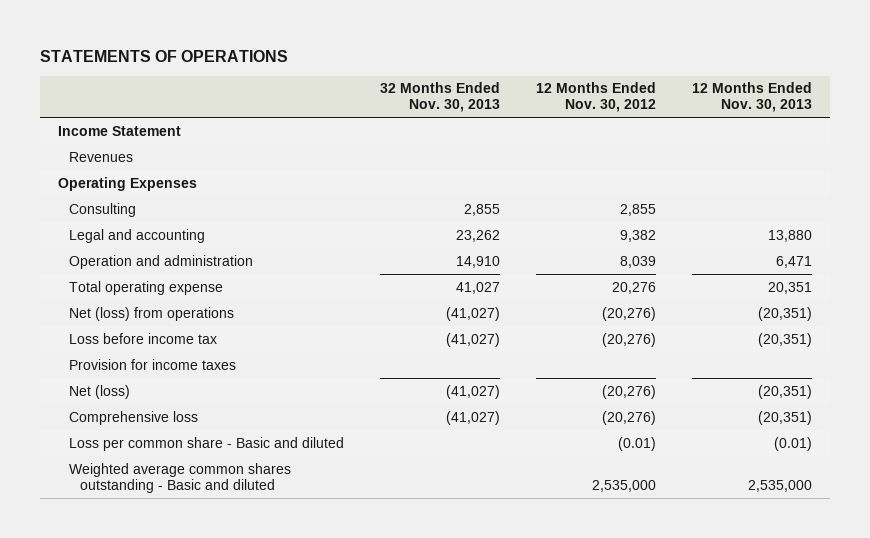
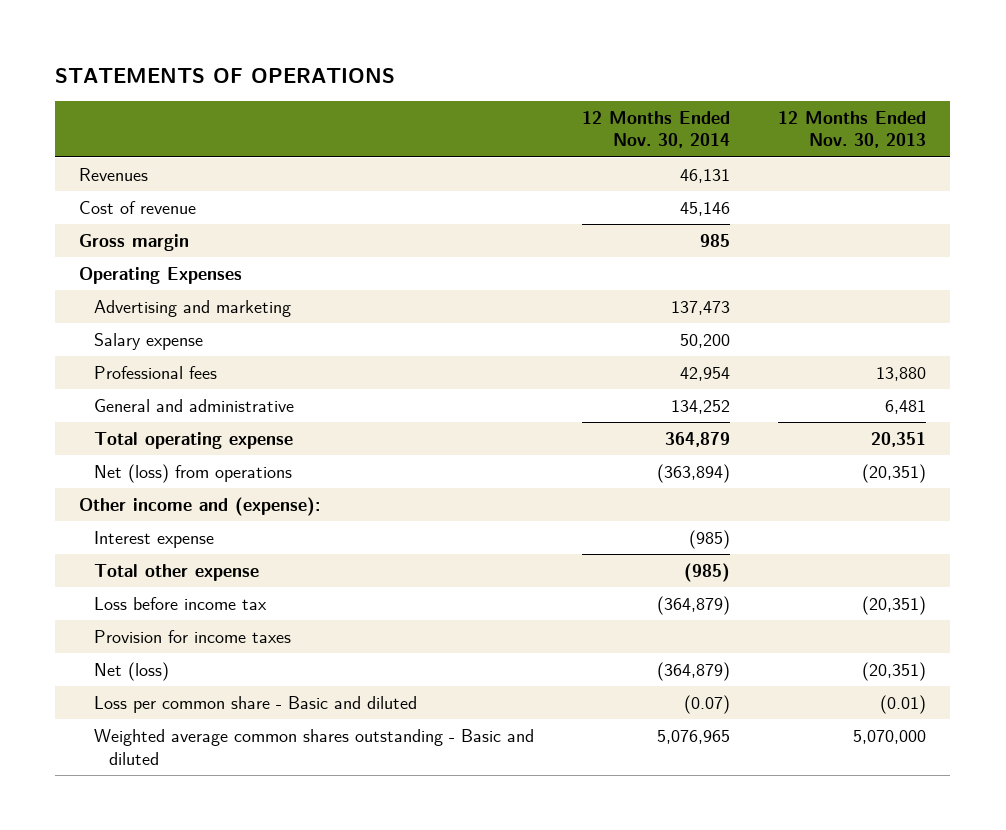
[380,82,501,113] 32 Months Ended Nov. 30, 2013 -> none
[535,82,656,113] 12 Months Ended Nov. 30, 2012 -> none
none -> [582,110,731,149] 12 Months Ended Nov. 30, 2014
[58,125,182,136] Income Statement -> none
none -> [79,200,197,214] Cost of revenue
none -> [79,233,190,251] Gross margin
[69,202,137,217] Consulting -> none
none -> [94,299,292,317] Advertising and marketing
none -> [94,332,204,350] Salary expense
[69,228,206,243] Legal and accounting -> [94,365,218,379] Professional fees
[69,254,254,269] Operation and administration -> [94,398,295,412] General and administrative
[775,255,812,268] 6,471 -> [885,399,927,414] 6,481
none -> [79,496,321,516] Other income and (expense):
none -> [94,530,215,548] Interest expense
none -> [94,563,260,581] Total other expense
[69,410,199,425] Comprehensive loss -> none
[747,479,812,492] 2,535,000 -> [853,729,927,744] 5,070,000

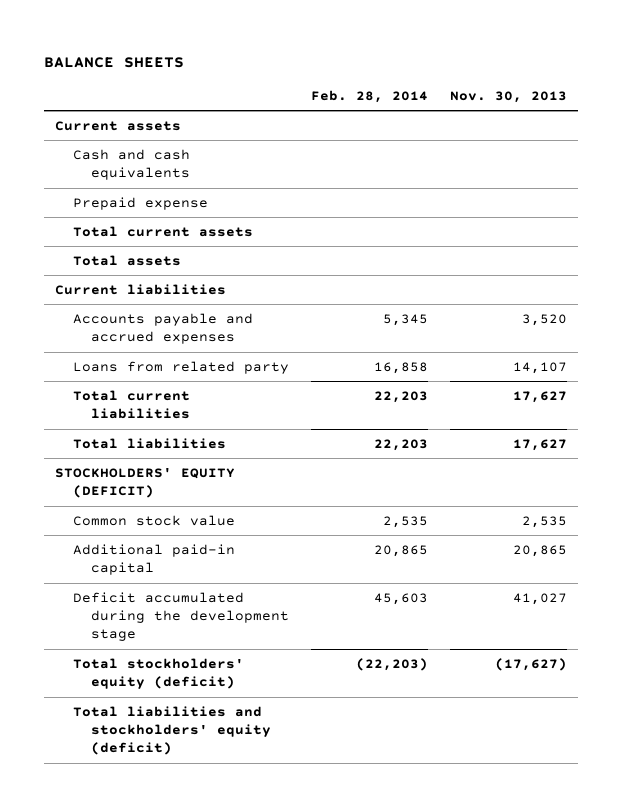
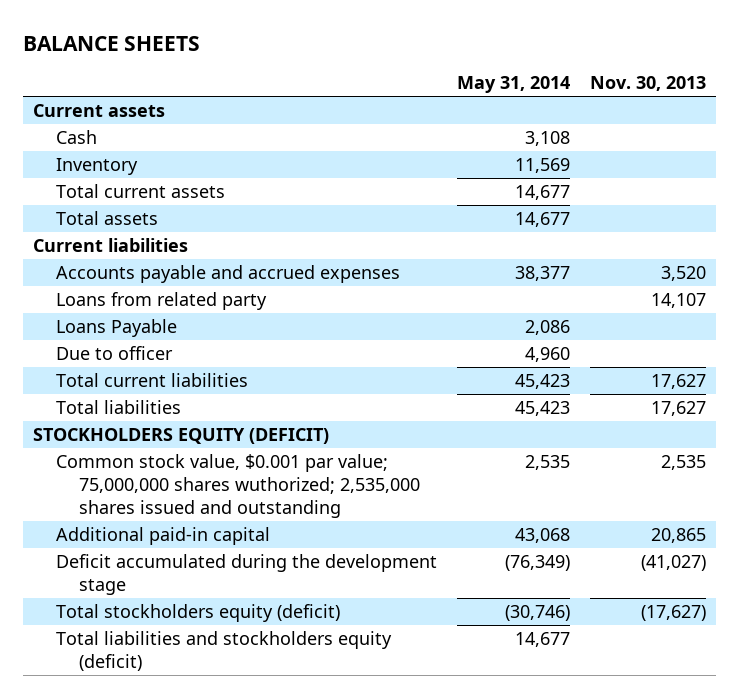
[310,89,428,103] Feb. 28, 2014 -> none
none -> [457,76,571,94] May 31, 2014
[72,148,190,181] Cash and cash equivalents -> none
[72,196,208,210] Prepaid expense -> none
none -> [55,130,97,145] Cash
none -> [55,158,138,176] Inventory
none -> [55,319,177,338] Loans Payable
none -> [55,346,173,361] Due to officer
[55,467,236,499] STOCKHOLDERS' EQUITY (DEFICIT) -> [33,428,330,445] STOCKHOLDERS EQUITY (DEFICIT)
[72,514,235,526] Common stock value -> [55,454,420,519] Common stock value, $0.001 par value; 75,000,000 shares wuthorized; 2,535,000 shares issued and outstanding
[512,592,567,605] 41,027 -> [641,555,707,572] (41,027)
[72,657,244,690] Total stockholders' equity (deficit) -> [55,604,340,623] Total stockholders equity (deficit)
[72,705,271,756] Total liabilities and stockholders' equity (deficit) -> [55,631,392,672] Total liabilities and stockholders equity (deficit)

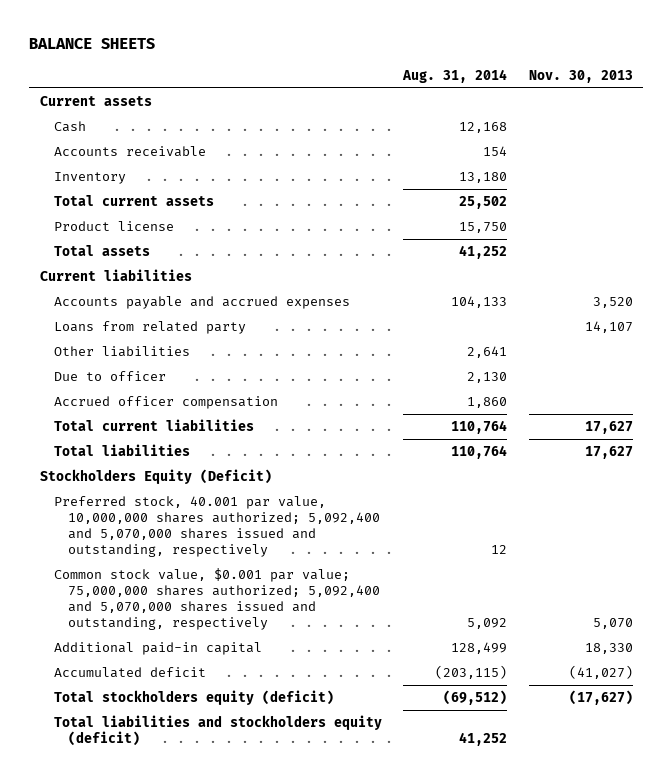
[457,76,571,94] May 31, 2014 -> none
none -> [402,68,508,83] Aug. 31, 2014
none -> [53,146,206,158] Accounts receivable
none -> [53,221,174,232] Product license
[55,319,177,338] Loans Payable -> none
none -> [53,346,190,358] Other liabilities
none -> [53,396,278,410] Accrued officer compensation
[33,428,330,445] STOCKHOLDERS EQUITY (DEFICIT) -> [39,469,272,485] Stockholders Equity (Deficit)
none -> [53,496,381,557] Preferred stock, 40.001 par value, 10,000,000 shares authorized; 5,092,400 and 5,070,000 shares issued and outstanding, respectively
[55,454,420,519] Common stock value, $0.001 par value; 75,000,000 shares wuthorized; 2,535,000 shares issued and outstanding -> [53,568,381,630] Common stock value, $0.001 par value; 75,000,000 shares authorized; 5,092,400 and 5,070,000 shares issued and outstanding, respectively
[661,455,707,471] 2,535 -> [592,617,633,629] 5,070
[651,528,707,544] 20,865 -> [584,643,633,655] 18,330
[55,554,437,596] Deficit accumulated during the development stage -> [53,667,206,679] Accumulated deficit

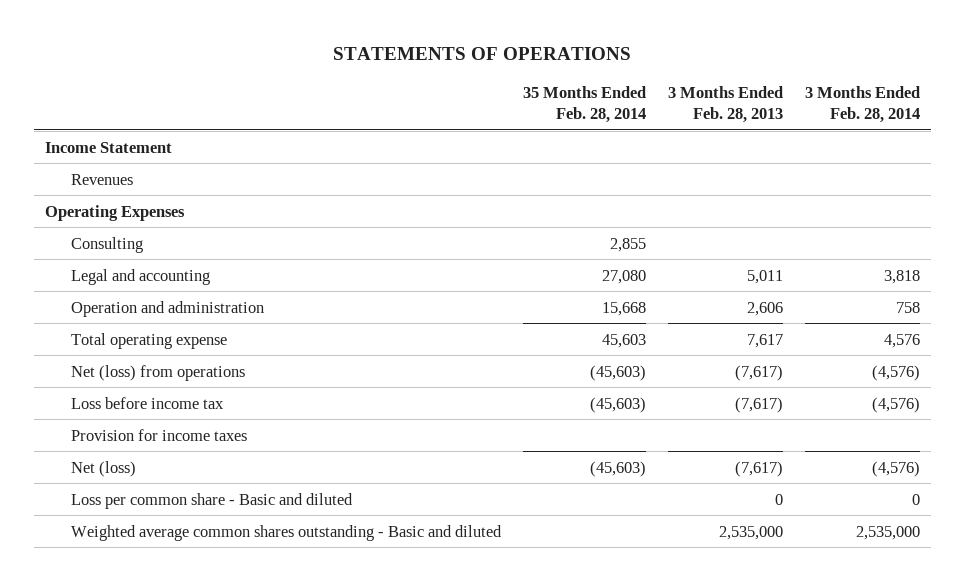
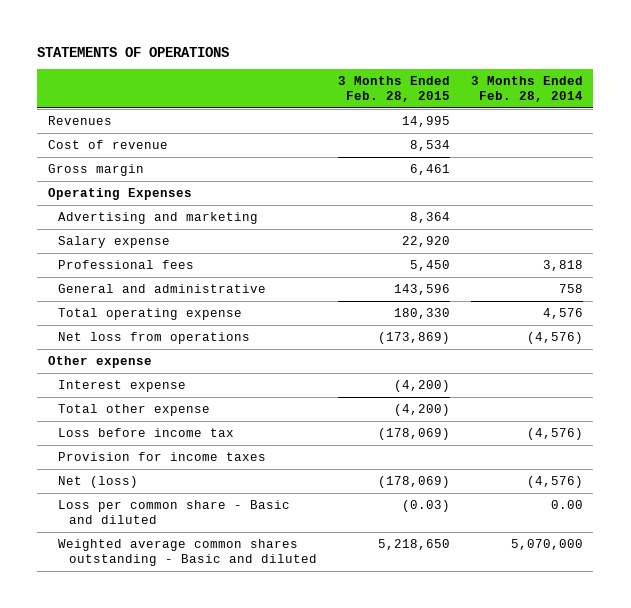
[522,85,646,124] 35 Months Ended Feb. 28, 2014 -> none
[668,85,784,124] 3 Months Ended Feb. 28, 2013 -> none
none -> [337,75,450,102] 3 Months Ended Feb. 28, 2015
[44,141,172,153] Income Statement -> none
none -> [48,140,169,150] Cost of revenue
none -> [48,164,145,177] Gross margin
[70,236,143,253] Consulting -> none
none -> [58,212,259,225] Advertising and marketing
none -> [58,236,171,249] Salary expense
[70,268,210,285] Legal and accounting -> [58,260,195,270] Professional fees
[70,300,264,317] Operation and administration -> [58,284,267,294] General and administrative
[70,364,245,381] Net (loss) from operations -> [58,332,251,345] Net loss from operations
none -> [48,356,153,369] Other expense
none -> [58,380,187,393] Interest expense
none -> [58,404,211,417] Total other expense
[912,493,921,505] 0 -> [550,500,583,510] 0.00
[856,525,921,540] 2,535,000 -> [510,539,583,551] 5,070,000

